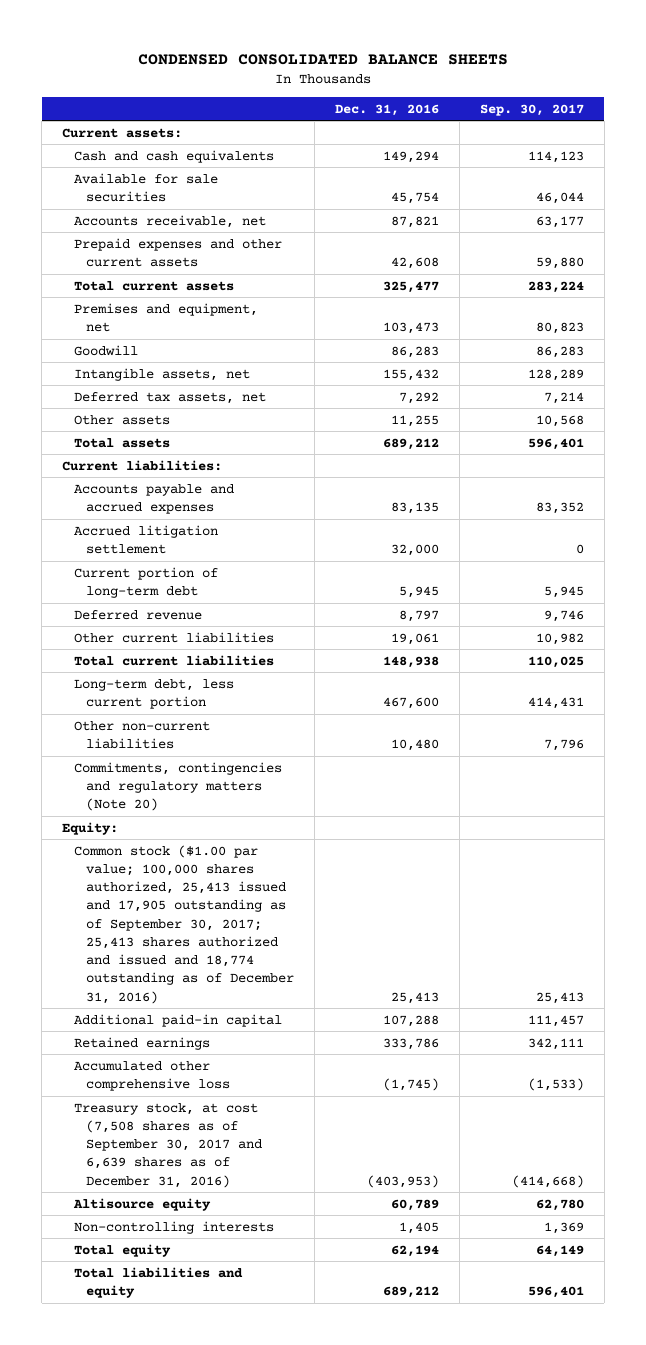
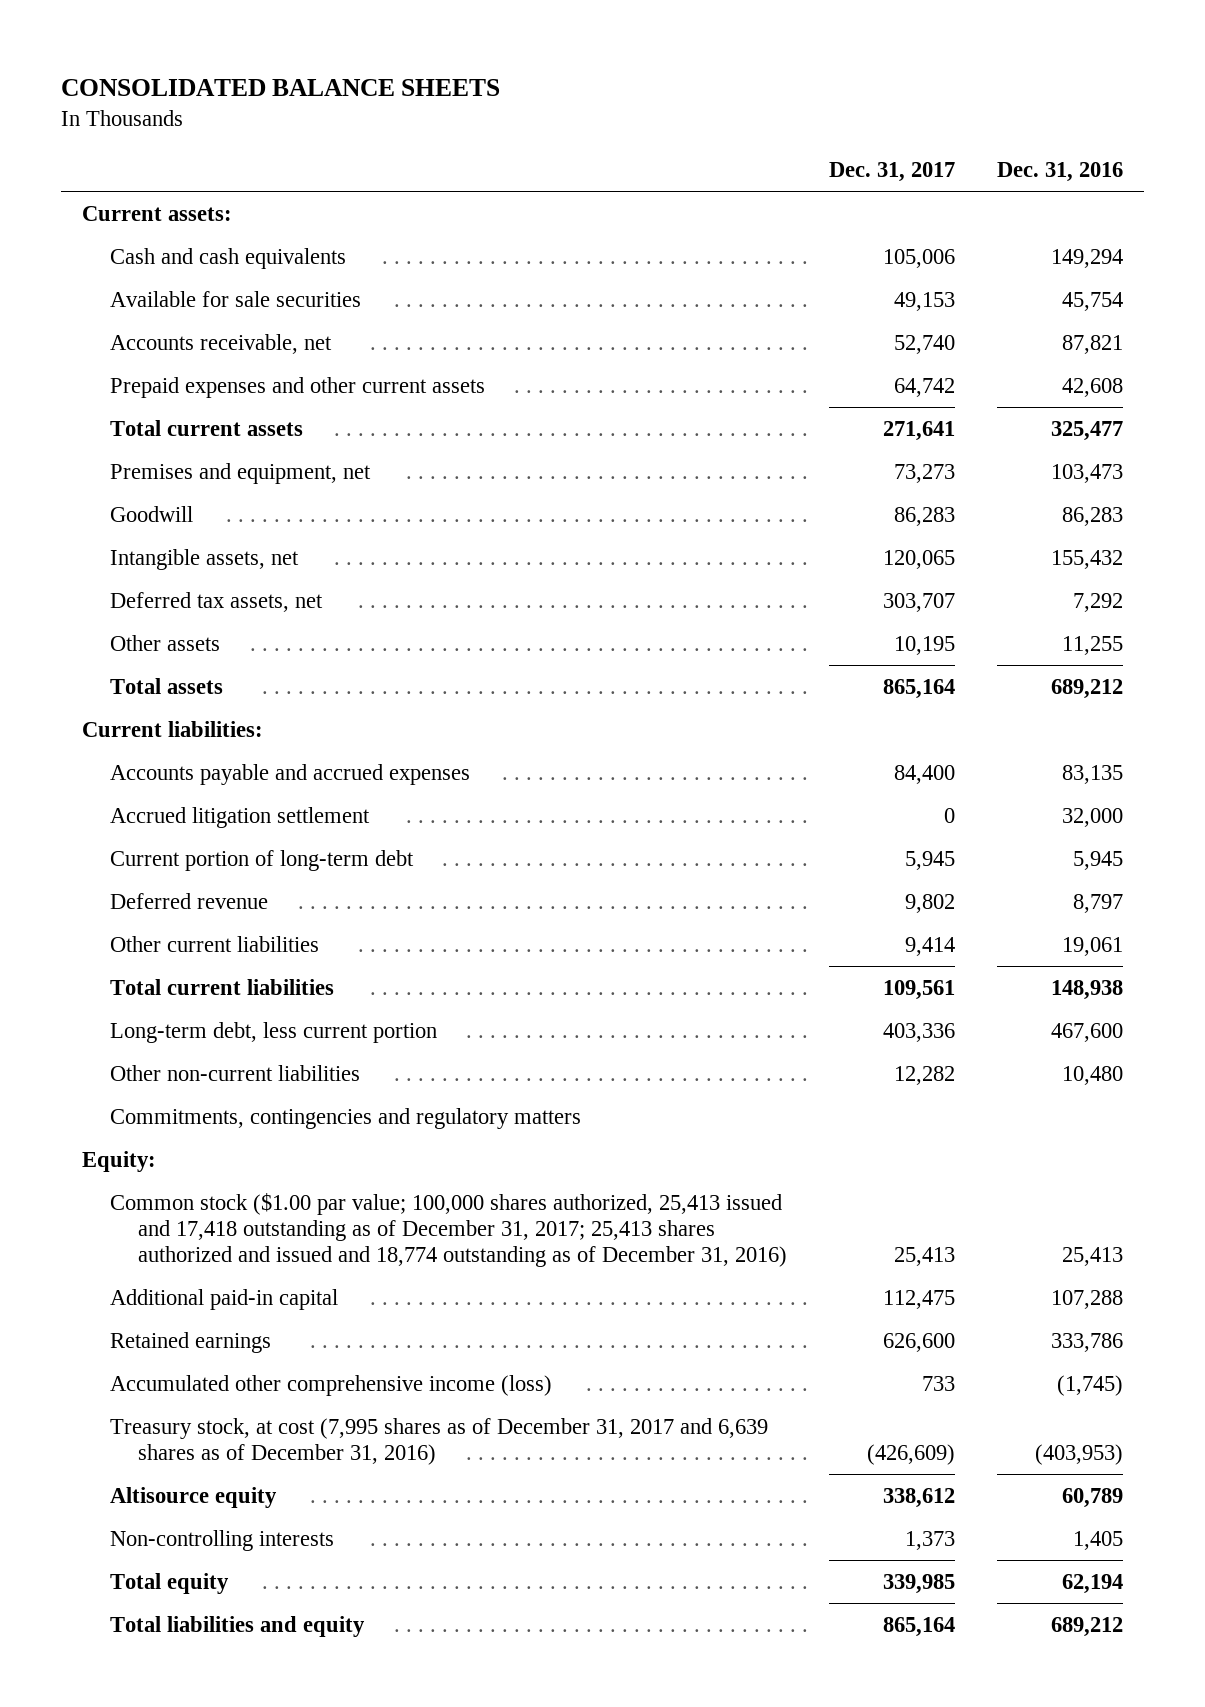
[138,53,509,65] CONDENSED CONSOLIDATED BALANCE SHEETS -> [61,78,501,96] CONSOLIDATED BALANCE SHEETS
[479,103,584,116] Sep. 30, 2017 -> none
none -> [828,162,955,183] Dec. 31, 2017
[74,761,283,812] Commitments, contingencies and regulatory matters (Note 20) -> [110,1107,582,1129] Commitments, contingencies and regulatory matters
[74,844,295,1004] Common stock ($1.00 par value; 100,000 shares authorized, 25,413 issued and 17,905 outstanding as of September 30, 2017; 25,413 shares authorized and issued and 18,774 outstanding as of December 31, 2016) -> [110,1192,788,1268] Common stock ($1.00 par value; 100,000 shares authorized, 25,413 issued and 17,418 outstanding as of December 31, 2017; 25,413 shares authorized and issued and 18,774 outstanding as of December 31, 2016)
[74,1060,231,1091] Accumulated other comprehensive loss -> [110,1374,553,1396] Accumulated other comprehensive income (loss)
[74,1102,263,1188] Treasury stock, at cost (7,508 shares as of September 30, 2017 and 6,639 shares as of December 31, 2016) -> [110,1417,769,1465] Treasury stock, at cost (7,995 shares as of December 31, 2017 and 6,639 shares as of December 31, 2016)

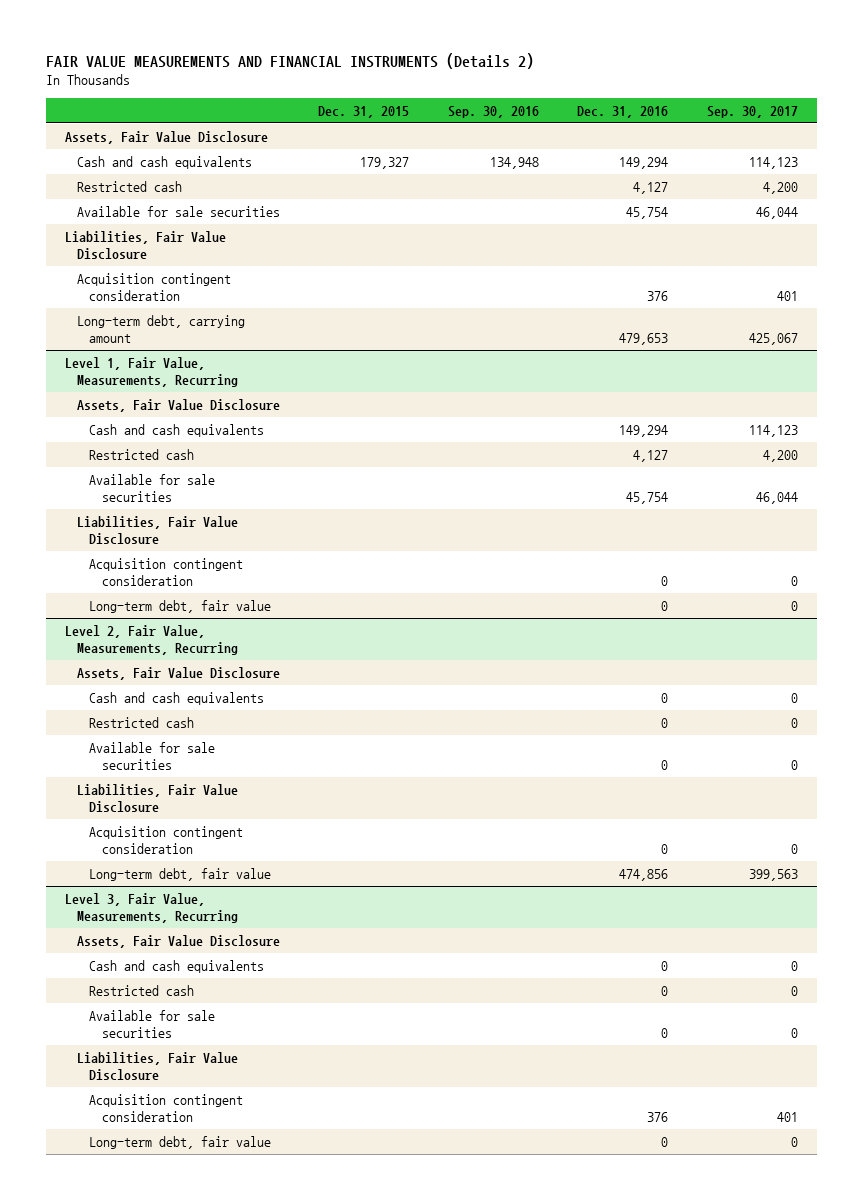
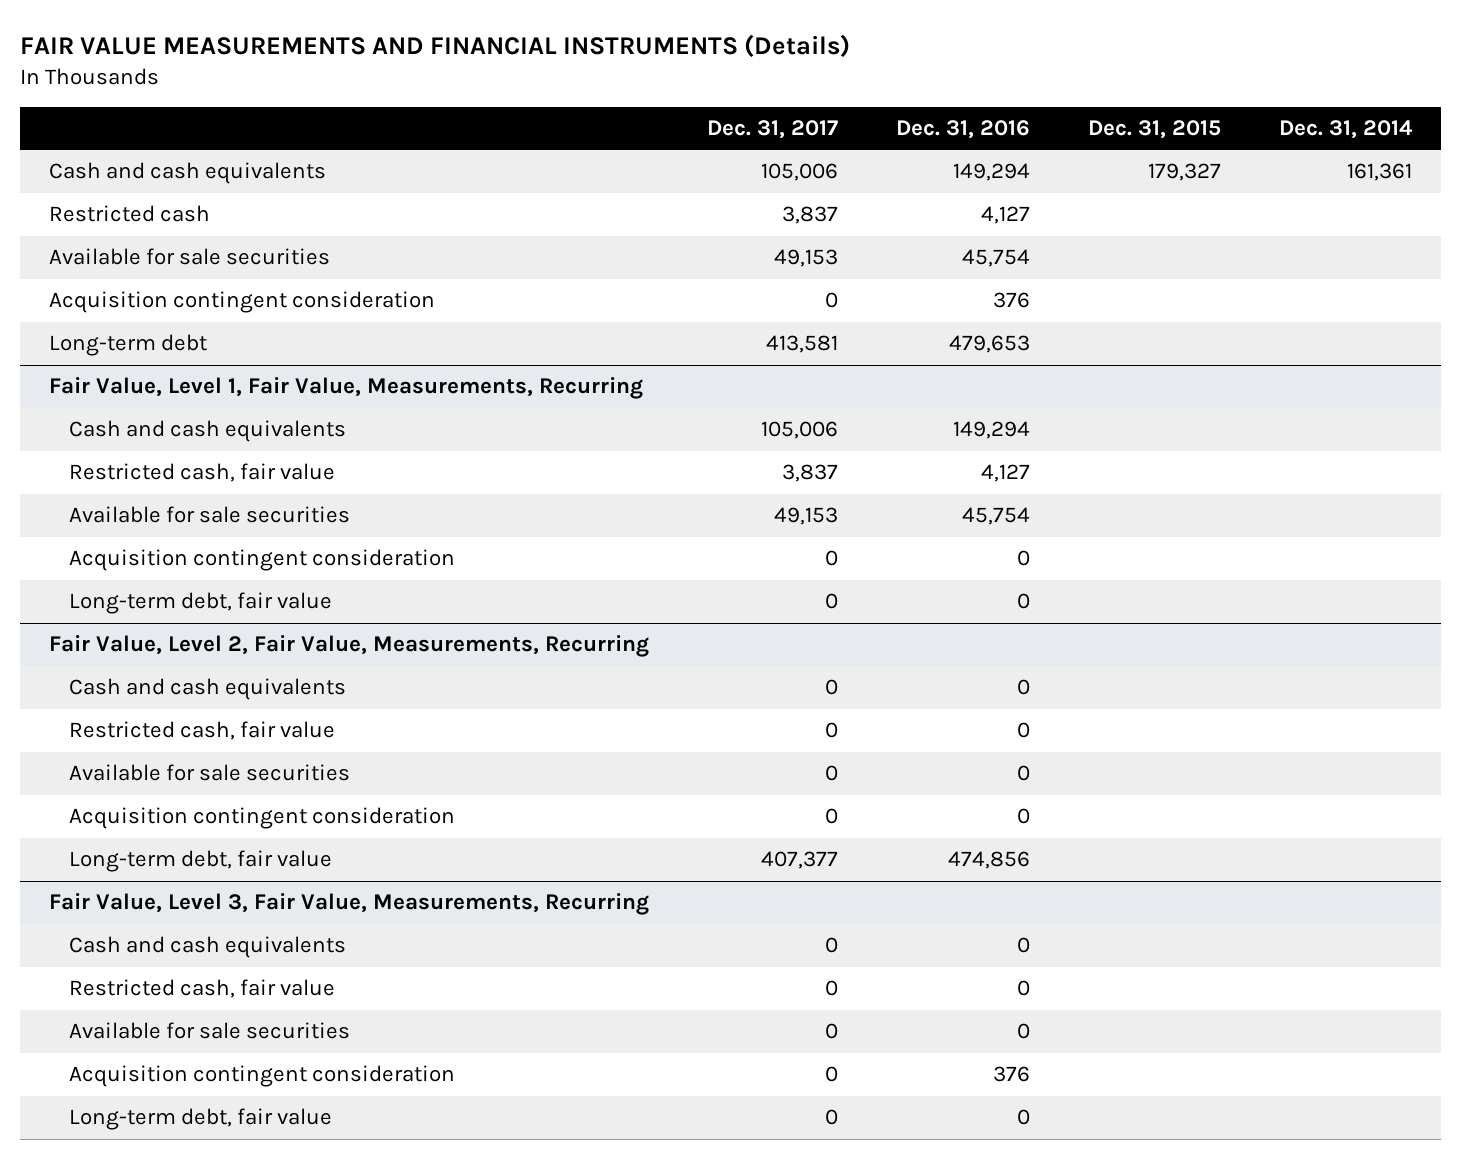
[45,53,534,70] FAIR VALUE MEASUREMENTS AND FINANCIAL INSTRUMENTS (Details 2) -> [19,34,850,59] FAIR VALUE MEASUREMENTS AND FINANCIAL INSTRUMENTS (Details)
[447,105,539,118] Sep. 30, 2016 -> none
[706,105,798,118] Sep. 30, 2017 -> none
none -> [706,119,838,139] Dec. 31, 2017
none -> [1279,119,1414,139] Dec. 31, 2014
[64,130,268,144] Assets, Fair Value Disclosure -> none
[64,230,226,259] Liabilities, Fair Value Disclosure -> none
[77,398,281,412] Assets, Fair Value Disclosure -> none
[77,314,246,343] Long-term debt, carrying amount -> [48,334,207,357] Long-term debt
[64,356,239,387] Level 1, Fair Value, Measurements, Recurring -> [48,377,643,400] Fair Value, Level 1, Fair Value, Measurements, Recurring
[89,448,195,460] Restricted cash -> [68,463,335,483] Restricted cash, fair value
[77,515,239,544] Liabilities, Fair Value Disclosure -> none
[77,666,281,680] Assets, Fair Value Disclosure -> none
[64,624,239,655] Level 2, Fair Value, Measurements, Recurring -> [48,635,649,658] Fair Value, Level 2, Fair Value, Measurements, Recurring
[89,716,195,728] Restricted cash -> [68,721,335,741] Restricted cash, fair value
[77,783,239,812] Liabilities, Fair Value Disclosure -> none
[77,934,281,948] Assets, Fair Value Disclosure -> none
[64,892,239,923] Level 3, Fair Value, Measurements, Recurring -> [48,893,649,916] Fair Value, Level 3, Fair Value, Measurements, Recurring
[89,984,195,996] Restricted cash -> [68,979,335,999] Restricted cash, fair value
[77,1051,239,1080] Liabilities, Fair Value Disclosure -> none

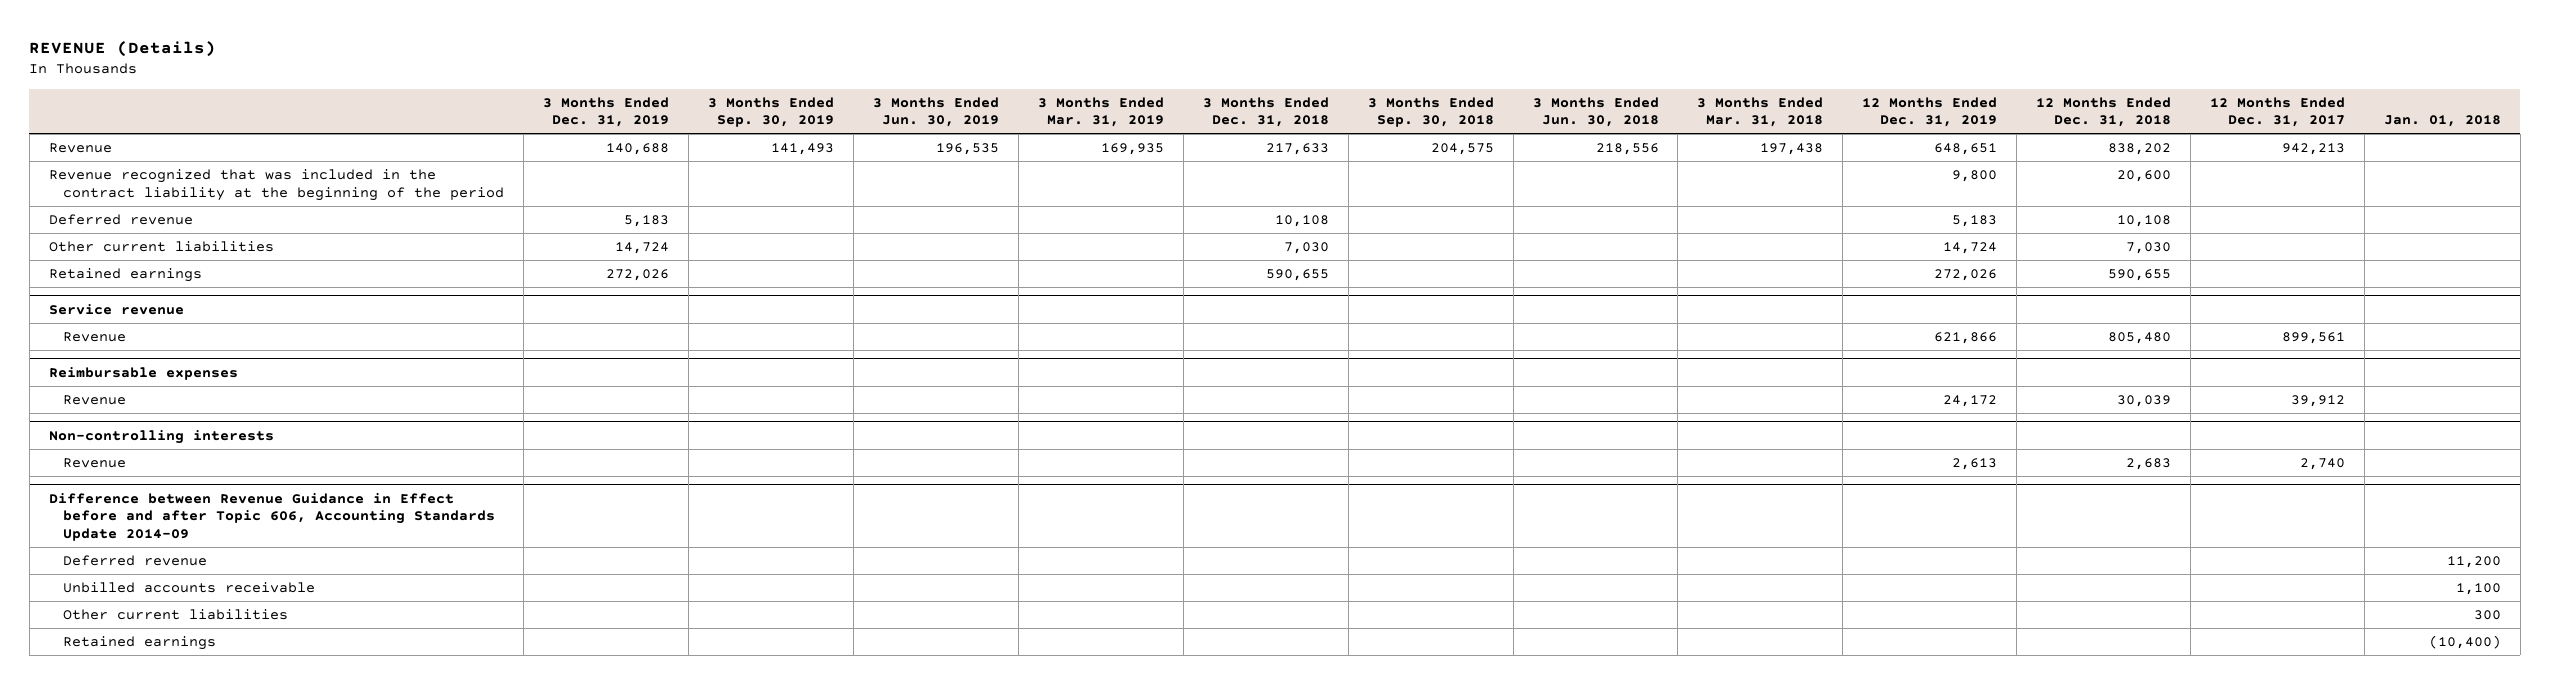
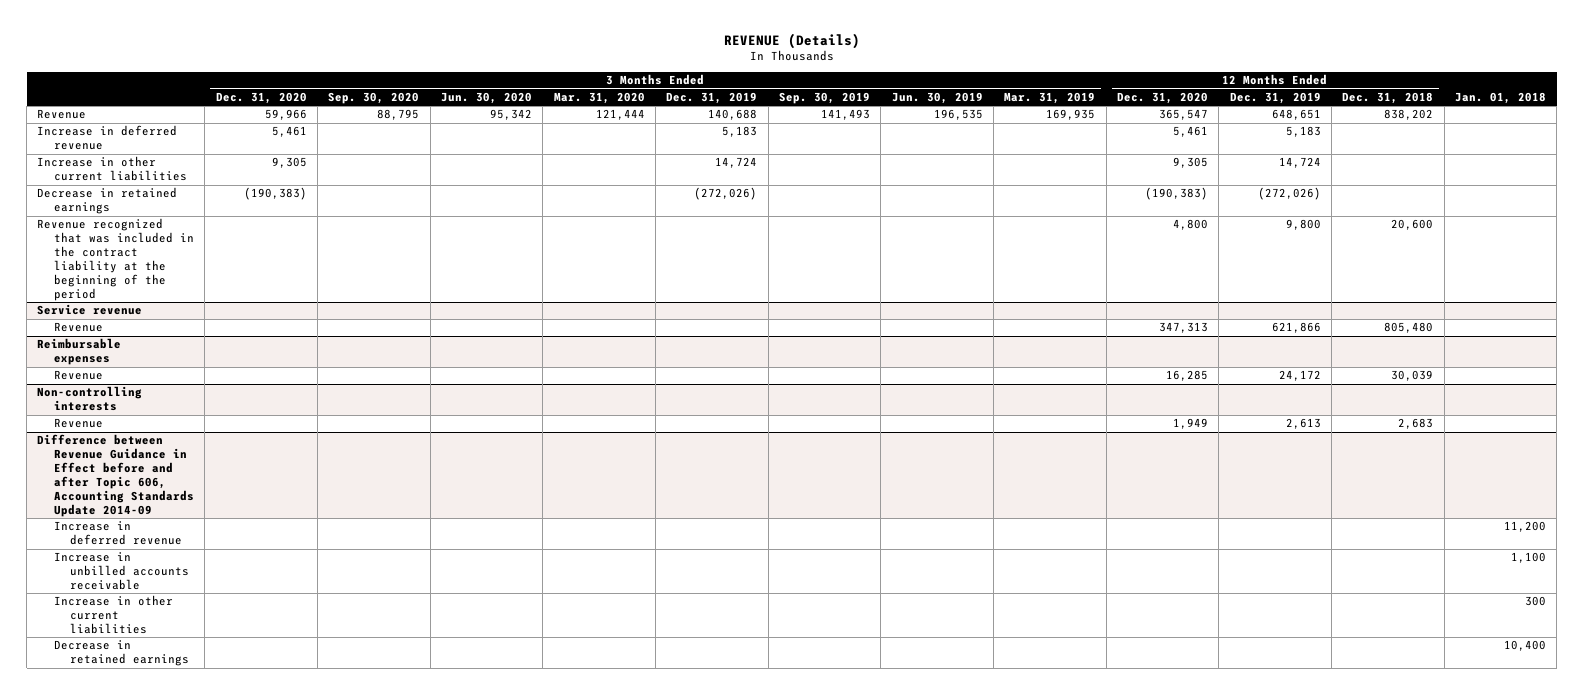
[1202,96,1329,128] 3 Months Ended Dec. 31, 2018 -> none
[1367,96,1494,128] 3 Months Ended Sep. 30, 2018 -> none
[1532,96,1659,128] 3 Months Ended Jun. 30, 2018 -> none
[1697,96,1824,128] 3 Months Ended Mar. 31, 2018 -> none
[2210,96,2346,128] 12 Months Ended Dec. 31, 2017 -> none
none -> [215,92,307,105] Dec. 31, 2020
none -> [328,92,420,105] Sep. 30, 2020
none -> [440,92,532,105] Jun. 30, 2020
none -> [553,92,645,105] Mar. 31, 2020
none -> [1116,92,1208,105] Dec. 31, 2020
none -> [37,125,178,151] Increase in deferred revenue
none -> [37,156,187,182] Increase in other current liabilities
none -> [37,187,178,215] Decrease in retained earnings
[48,214,193,226] Deferred revenue -> none
[48,241,274,253] Other current liabilities -> none
[48,268,202,283] Retained earnings -> none
[63,555,208,567] Deferred revenue -> [53,521,183,546] Increase in deferred revenue
[63,582,316,594] Unbilled accounts receivable -> [53,552,190,591] Increase in unbilled accounts receivable
[63,609,289,621] Other current liabilities -> [53,595,173,635] Increase in other current liabilities
[63,636,217,651] Retained earnings -> [53,640,190,667] Decrease in retained earnings
[2429,635,2502,650] (10,400) -> [1503,640,1546,652] 10,400

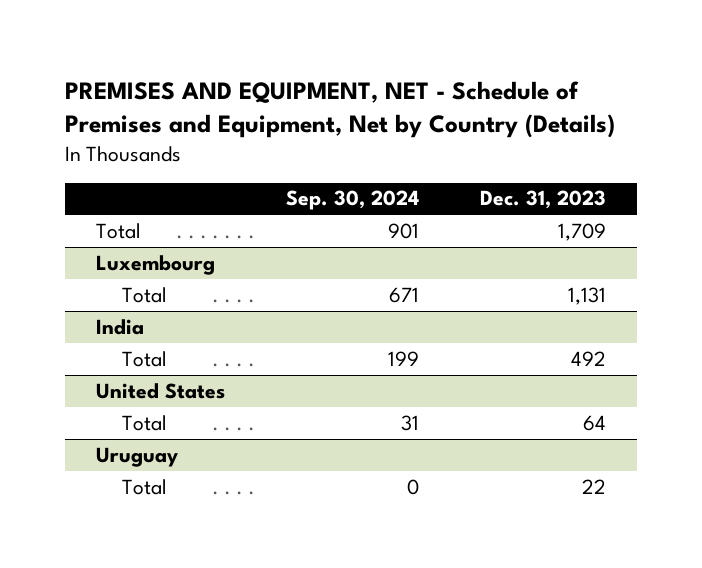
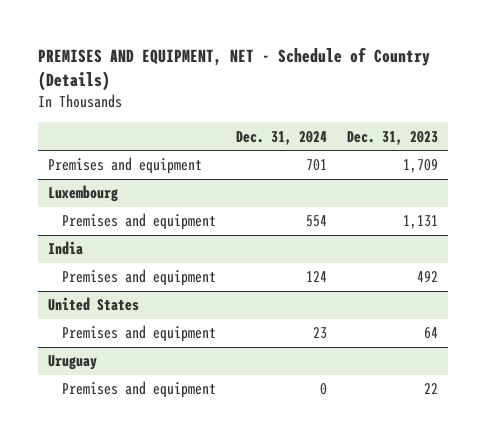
[65,80,616,138] PREMISES AND EQUIPMENT, NET - Schedule of Premises and Equipment, Net by Country (Details) -> [38,47,431,92] PREMISES AND EQUIPMENT, NET - Schedule of Country (Details)
[285,190,419,211] Sep. 30, 2024 -> none
none -> [235,130,327,145] Dec. 31, 2024
[95,222,141,239] Total -> [48,157,203,175] Premises and equipment
[122,286,168,303] Total -> [62,213,217,231] Premises and equipment
[122,350,168,367] Total -> [62,269,217,287] Premises and equipment
[122,414,168,431] Total -> [62,325,217,343] Premises and equipment
[122,478,168,495] Total -> [62,381,217,399] Premises and equipment

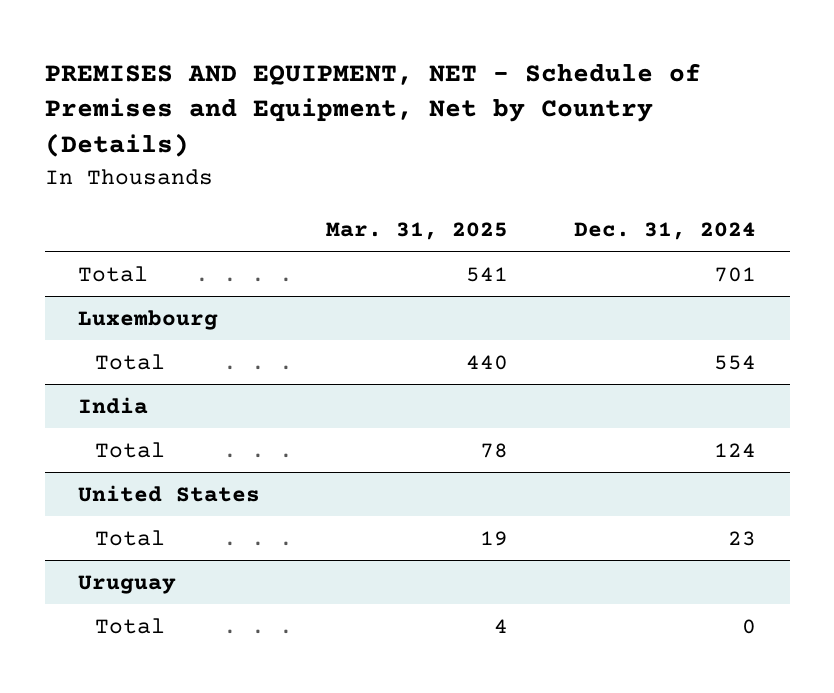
[38,47,431,92] PREMISES AND EQUIPMENT, NET - Schedule of Country (Details) -> [44,62,701,158] PREMISES AND EQUIPMENT, NET - Schedule of Premises and Equipment, Net by Country (Details)
[346,130,438,145] Dec. 31, 2023 -> none
none -> [326,221,509,240] Mar. 31, 2025
[48,157,203,175] Premises and equipment -> [77,265,148,282] Total
[62,213,217,231] Premises and equipment -> [94,353,165,370] Total
[62,269,217,287] Premises and equipment -> [94,441,165,458] Total
[62,325,217,343] Premises and equipment -> [94,529,165,546] Total
[62,381,217,399] Premises and equipment -> [94,617,165,634] Total

